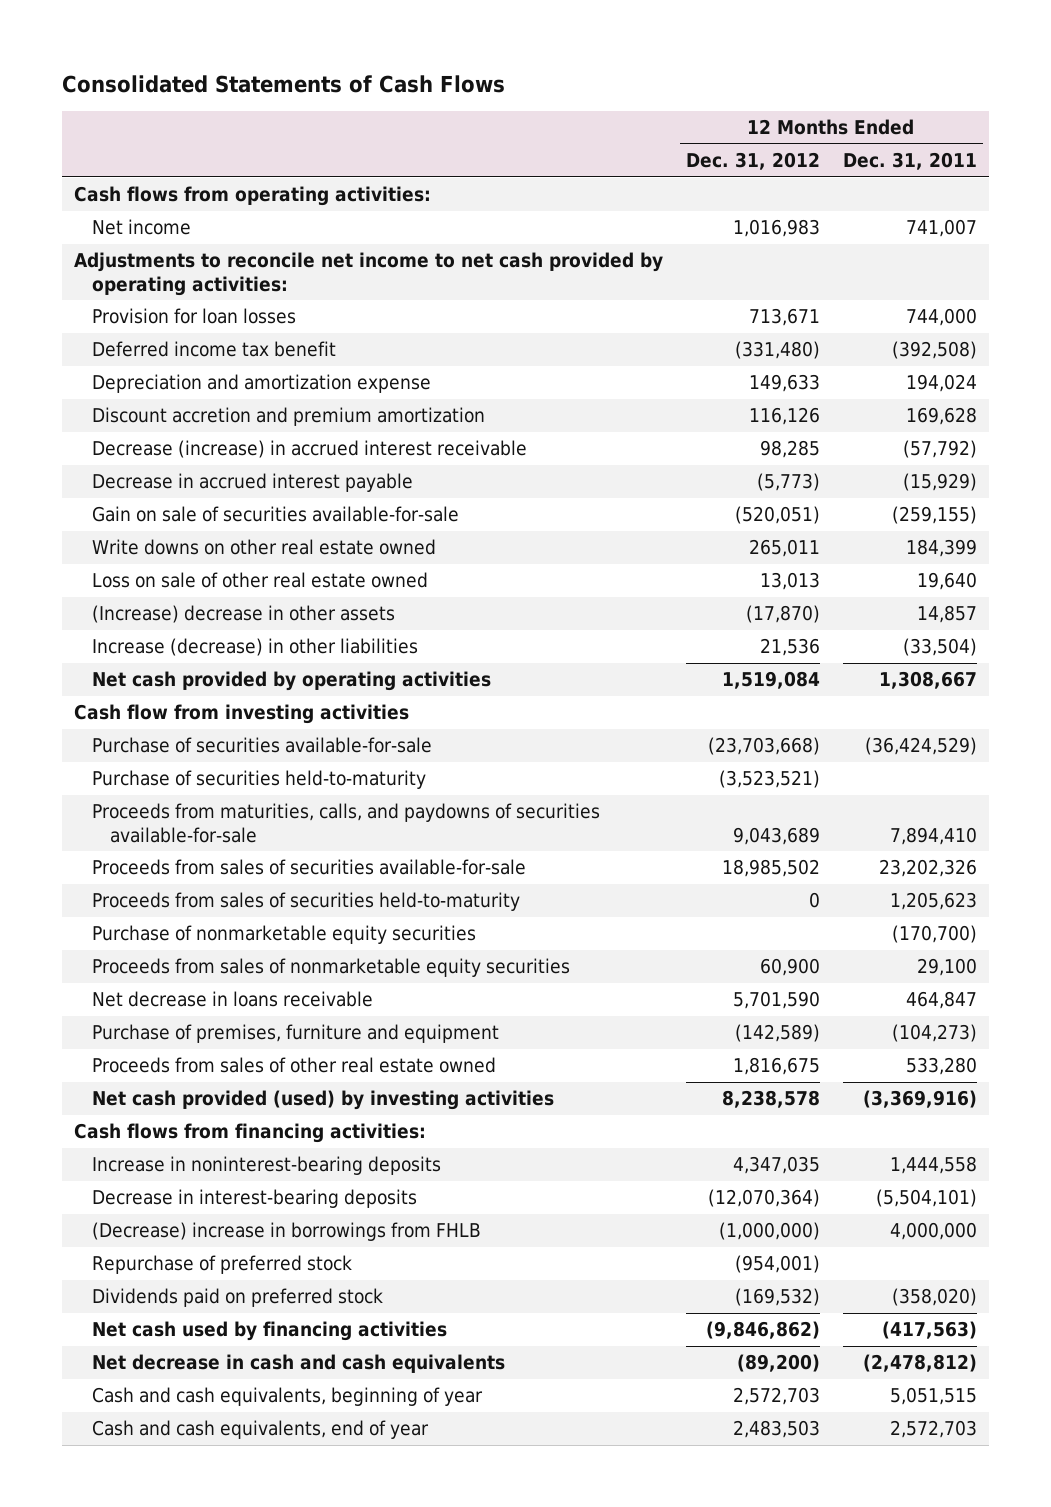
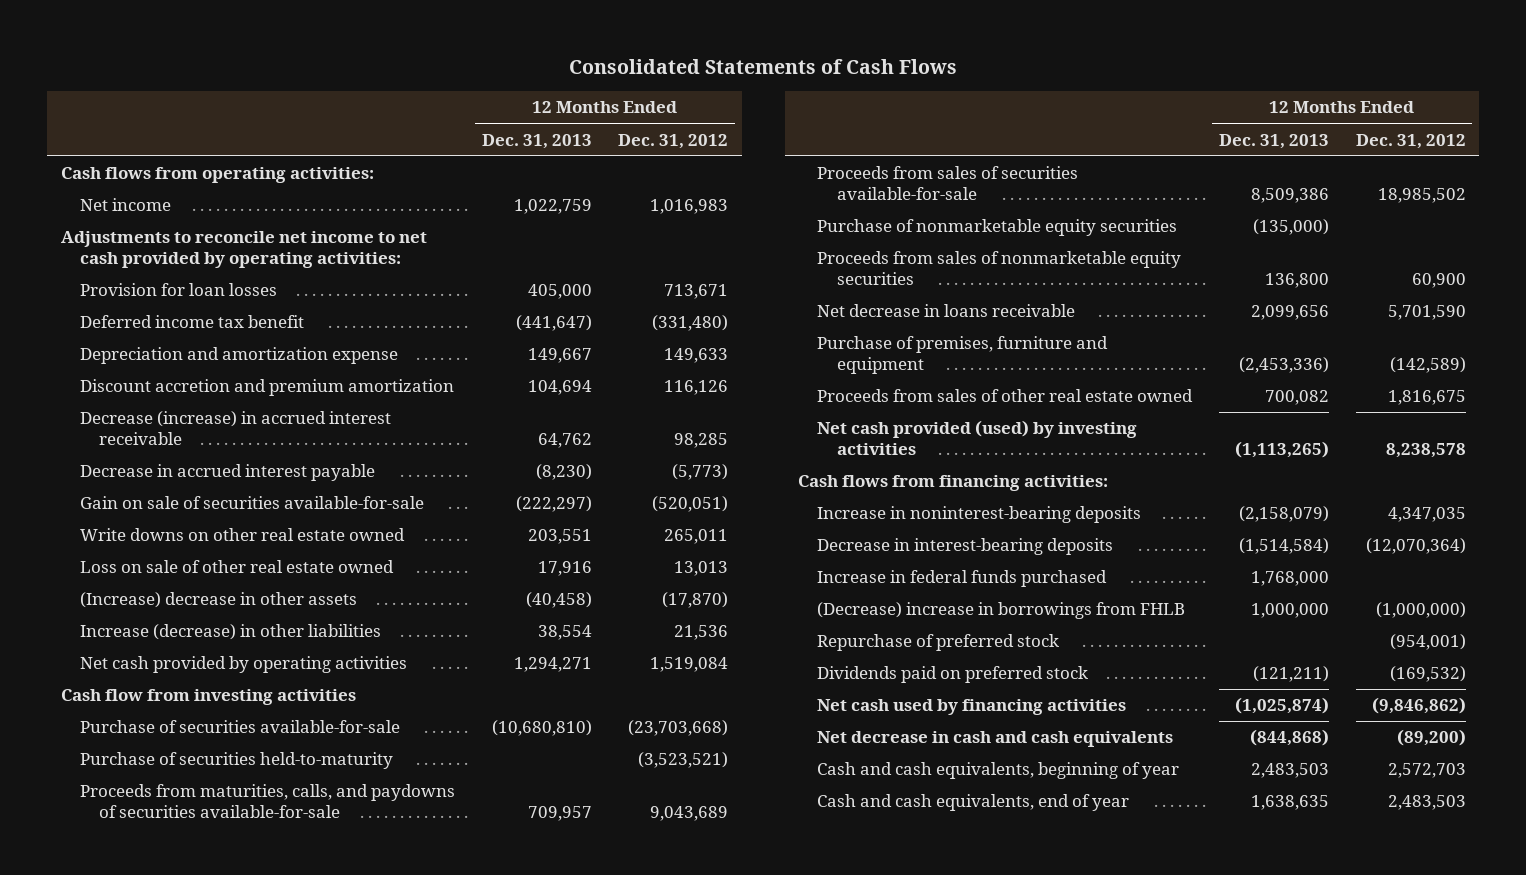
[843,152,978,171] Dec. 31, 2011 -> none
none -> [481,133,592,149] Dec. 31, 2013
[92,892,521,912] Proceeds from sales of securities held-to-maturity -> none
none -> [817,570,1108,588] Increase in federal funds purchased

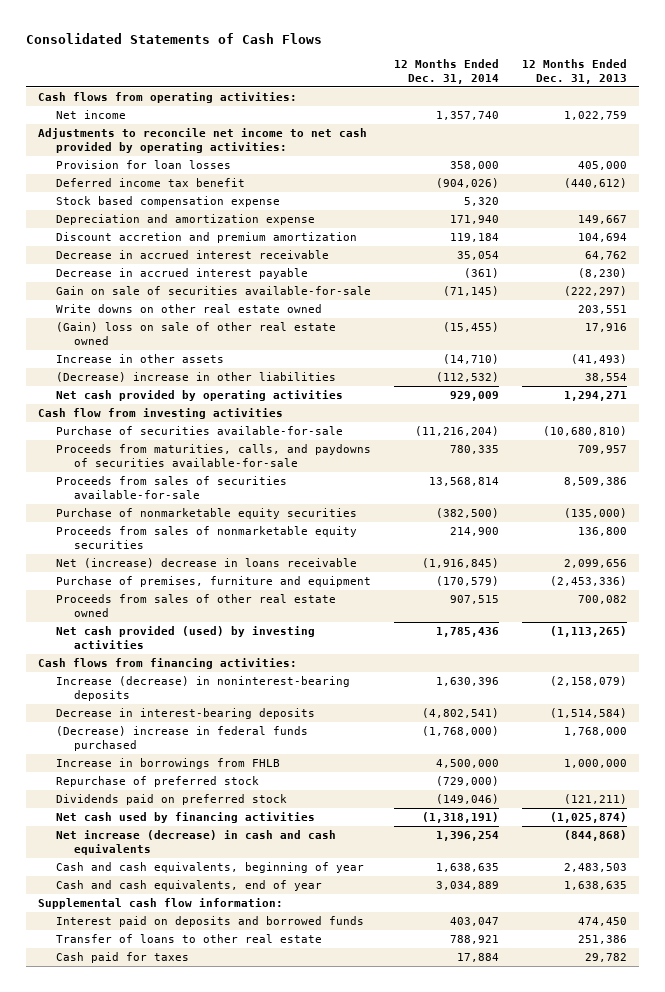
[618,133,729,149] Dec. 31, 2012 -> none
none -> [394,59,500,84] 12 Months Ended Dec. 31, 2014
[515,315,592,332] (441,647) -> [564,178,628,189] (440,612)
none -> [55,196,280,208] Stock based compensation expense
[80,411,392,446] Decrease (increase) in accrued interest receivable -> [55,250,329,260] Decrease in accrued interest receivable
[80,560,395,574] Loss on sale of other real estate owned -> [55,322,336,345] (Gain) loss on sale of other real estate owned
[80,592,358,609] (Increase) decrease in other assets -> [55,354,224,364] Increase in other assets
[525,592,592,609] (40,458) -> [571,354,628,365] (41,493)
[80,624,382,641] Increase (decrease) in other liabilities -> [55,372,336,383] (Decrease) increase in other liabilities
[80,752,394,770] Purchase of securities held-to-maturity -> none
[817,304,1076,318] Net decrease in loans receivable -> [55,558,357,569] Net (increase) decrease in loans receivable
[817,506,1142,524] Increase in noninterest-bearing deposits -> [55,676,350,701] Increase (decrease) in noninterest-bearing deposits
[817,570,1108,588] Increase in federal funds purchased -> [55,726,308,751] (Decrease) increase in federal funds purchased
[817,602,1186,620] (Decrease) increase in borrowings from FHLB -> [55,758,280,770] Increase in borrowings from FHLB
[817,731,1174,748] Net decrease in cash and cash equivalents -> [55,830,336,855] Net increase (decrease) in cash and cash equivalents
none -> [38,898,284,910] Supplemental cash flow information:
none -> [55,916,364,928] Interest paid on deposits and borrowed funds
none -> [55,934,322,944] Transfer of loans to other real estate
none -> [55,952,189,964] Cash paid for taxes

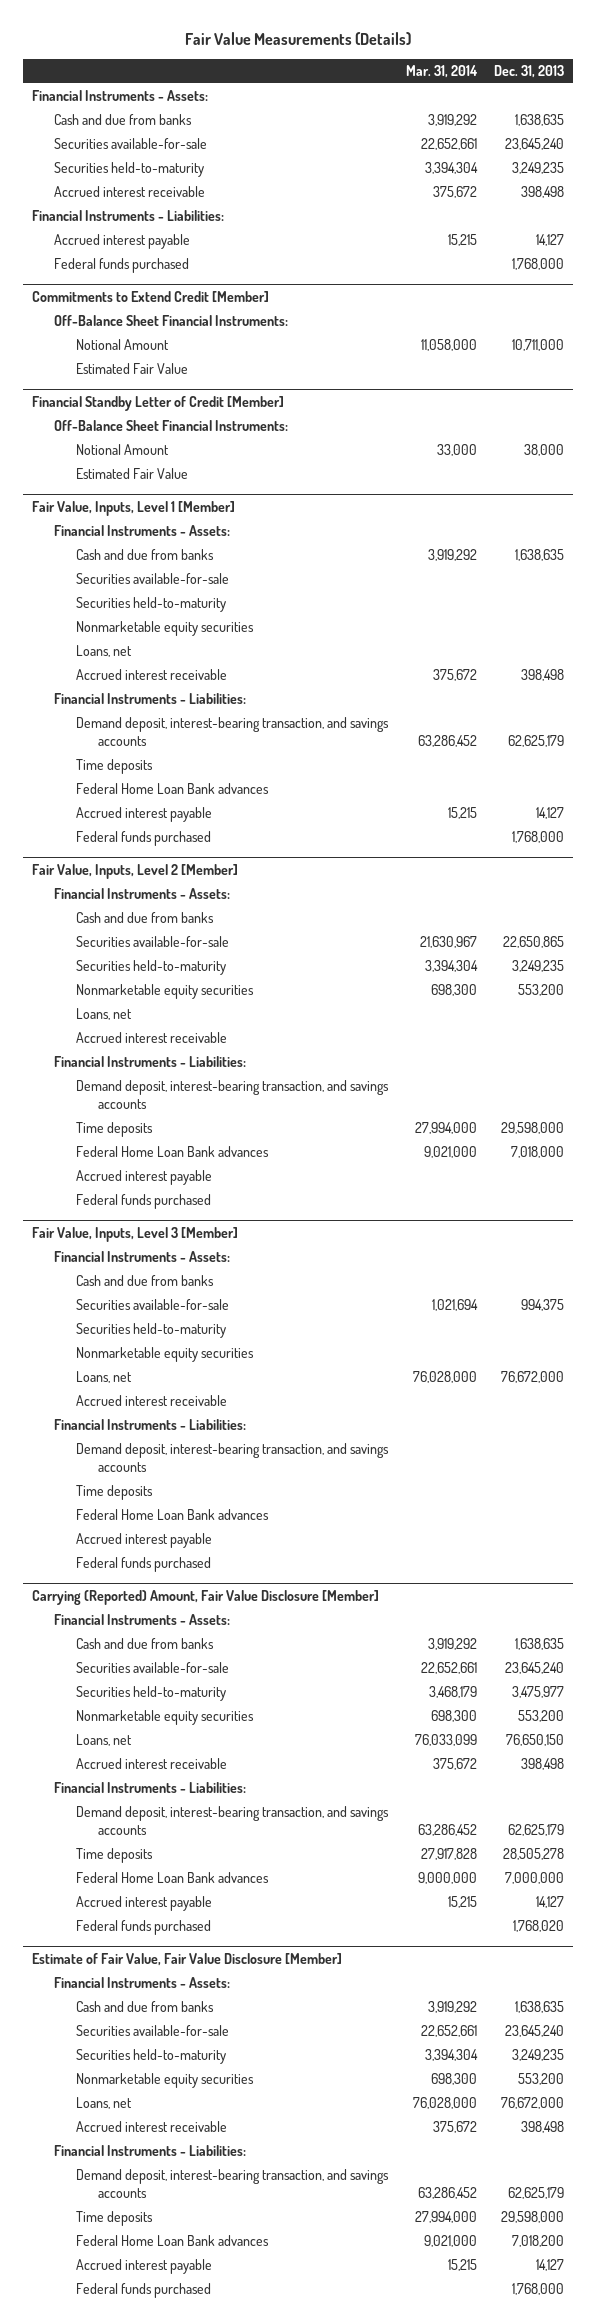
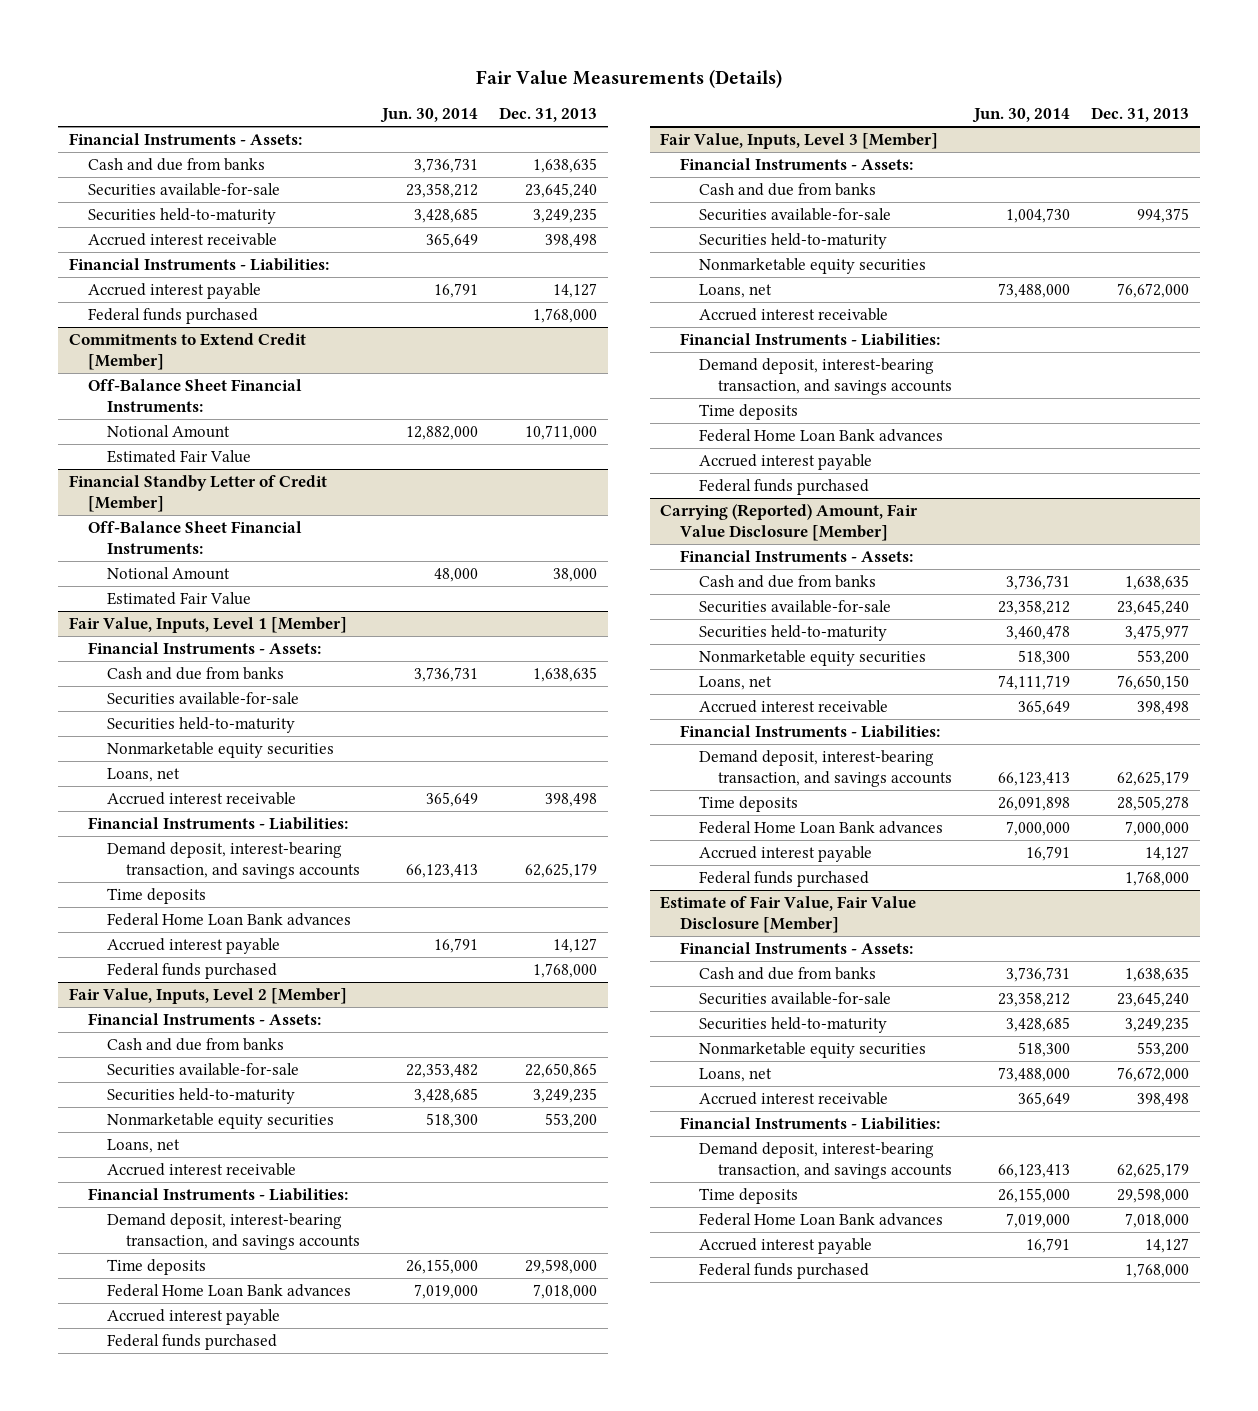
[405,64,478,78] Mar. 31, 2014 -> none
none -> [379,107,478,123] Jun. 30, 2014
[513,1920,565,1933] 1,768,020 -> [1124,871,1189,887] 1,768,000
[512,2235,565,2248] 7,018,200 -> [1124,1213,1189,1229] 7,018,000

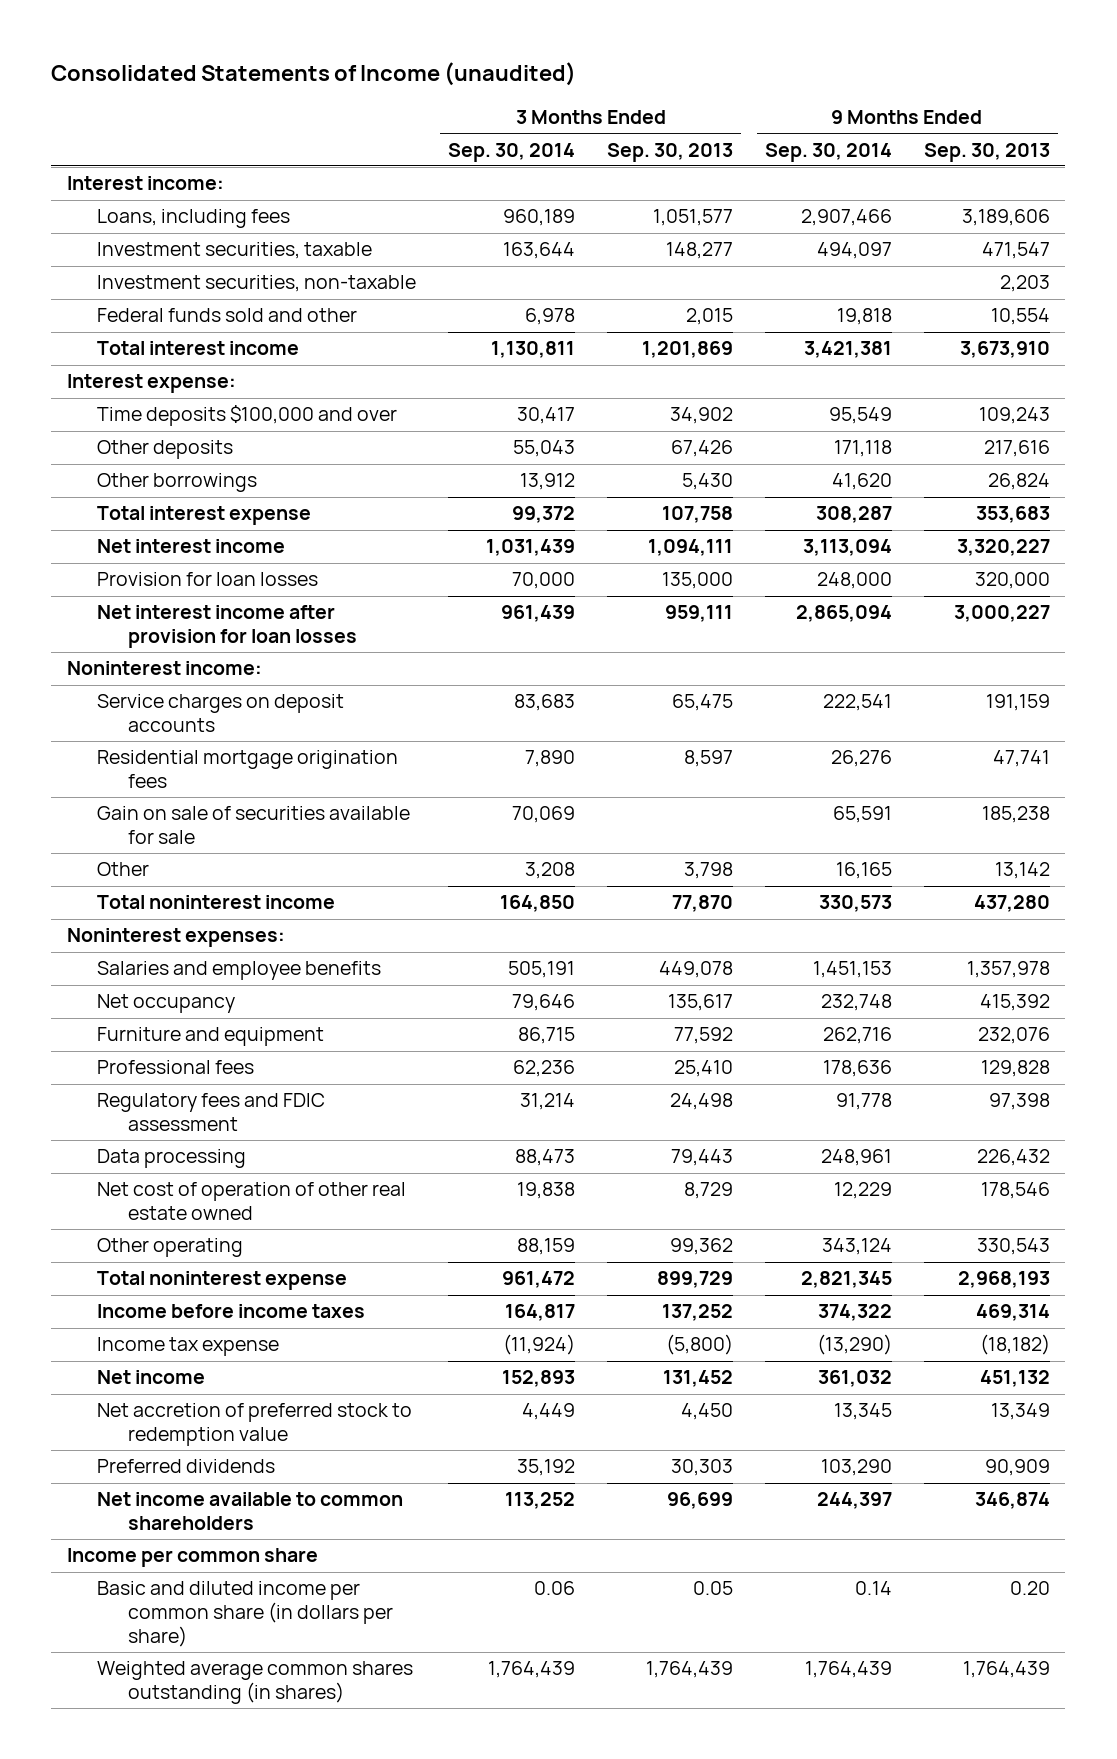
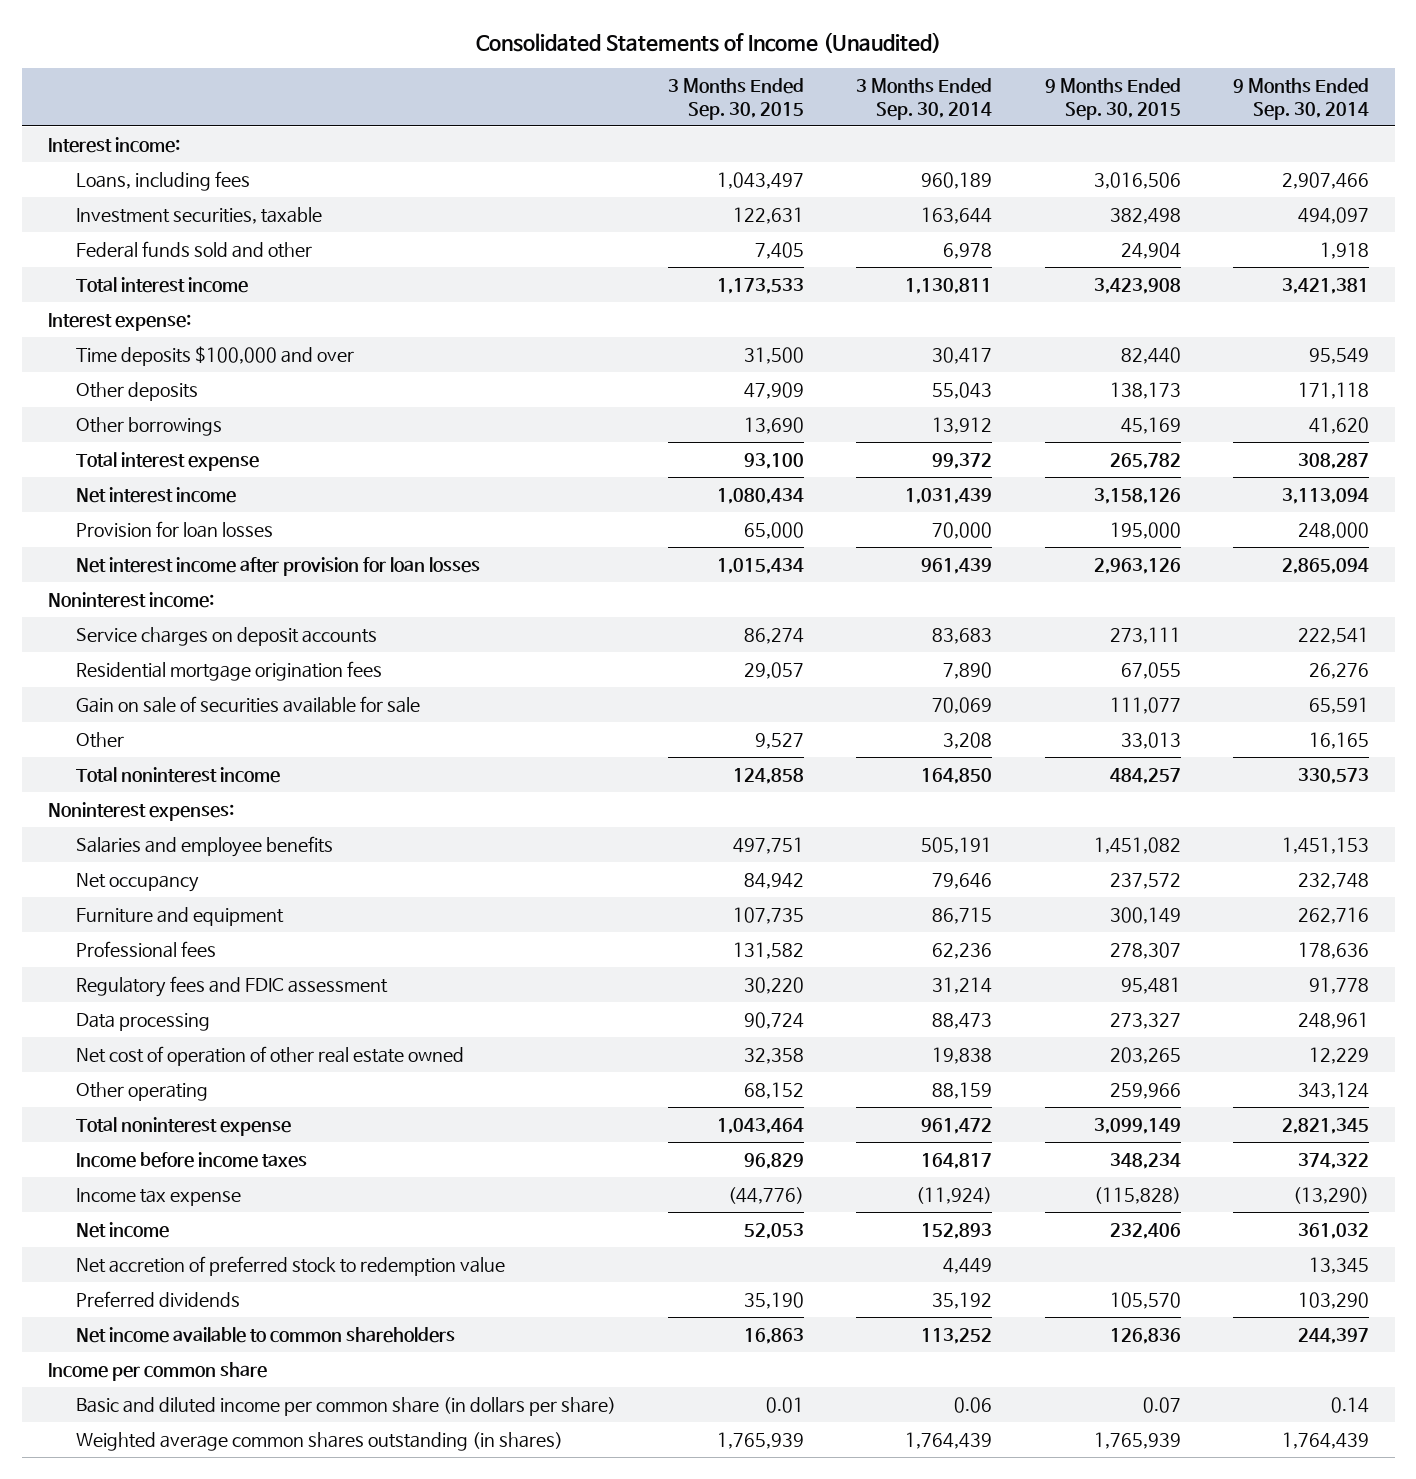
[51,62,577,87] Consolidated Statements of Income (unaudited) -> [476,31,942,53] Consolidated Statements of Income (Unaudited)
[606,142,733,162] Sep. 30, 2013 -> none
[923,142,1050,162] Sep. 30, 2013 -> none
none -> [668,78,805,120] 3 Months Ended Sep. 30, 2015
none -> [1044,78,1181,120] 9 Months Ended Sep. 30, 2015
[97,275,417,293] Investment securities, non-taxable -> none
[836,308,892,326] 19,818 -> [1319,241,1369,259] 1,918

